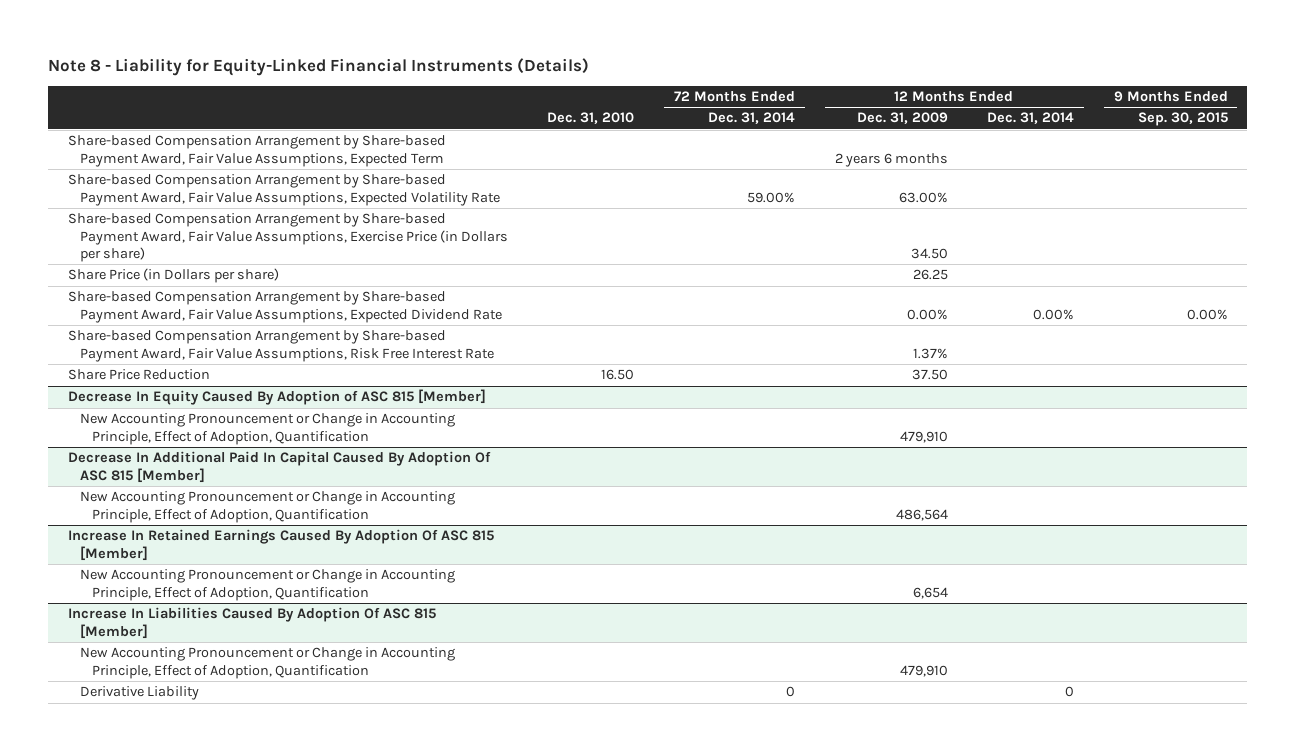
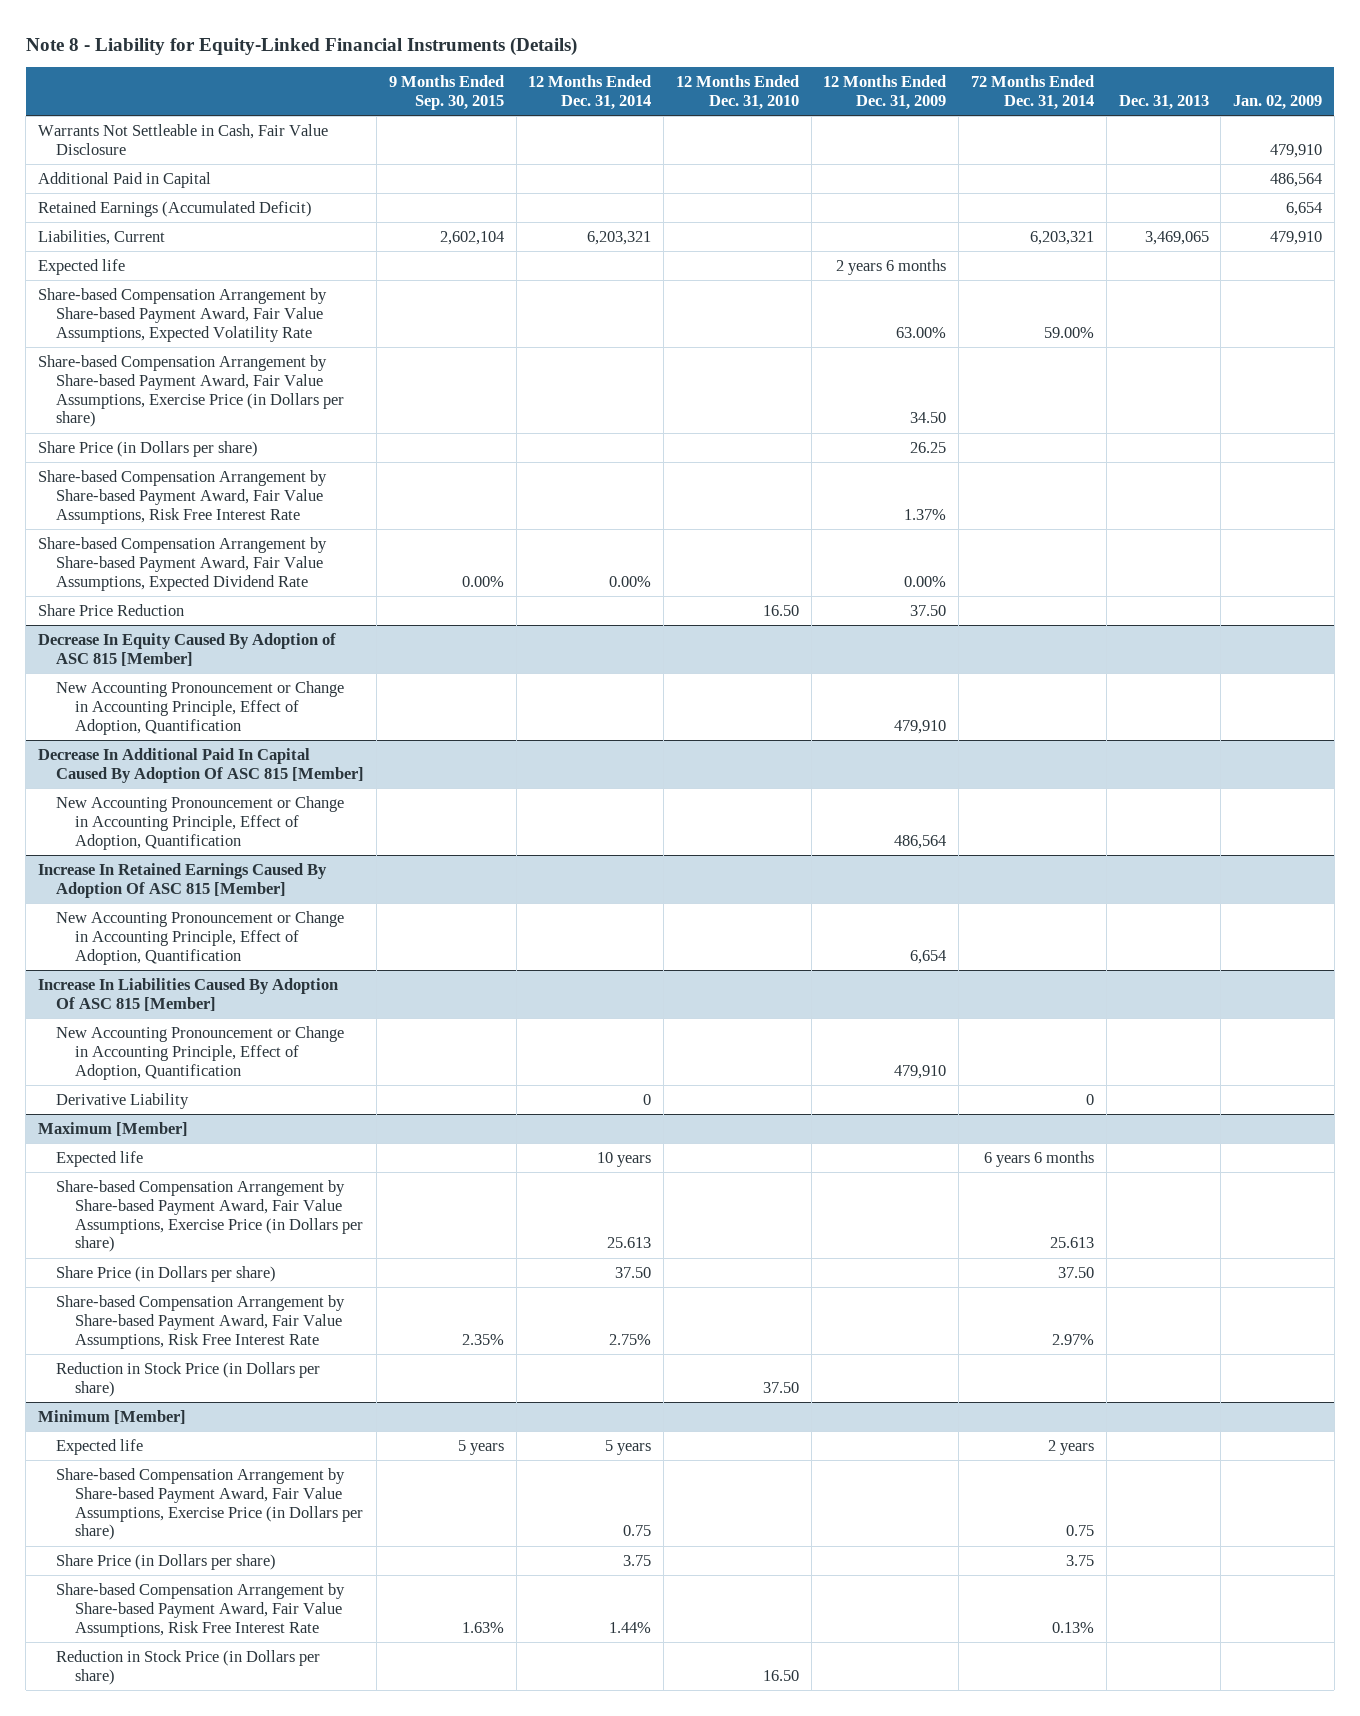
[547,112,635,125] Dec. 31, 2010 -> none
none -> [675,75,799,111] 12 Months Ended Dec. 31, 2010
none -> [1118,95,1209,111] Dec. 31, 2013
none -> [1233,95,1323,111] Jan. 02, 2009
none -> [37,123,328,155] Warrants Not Settleable in Cash, Fair Value Disclosure
none -> [37,171,211,188] Additional Paid in Capital
none -> [37,200,312,217] Retained Earnings (Accumulated Deficit)
none -> [37,229,165,245] Liabilities, Current
[68,135,447,167] Share-based Compensation Arrangement by Share-based Payment Award, Fair Value Assumptions, Expected Term -> [37,258,125,275] Expected life
[68,291,502,323] Share-based Compensation Arrangement by Share-based Payment Award, Fair Value Assumptions, Expected Dividend Rate -> [37,536,327,591] Share-based Compensation Arrangement by Share-based Payment Award, Fair Value Assumptions, Expected Dividend Rate
none -> [37,1121,188,1136] Maximum [Member]
none -> [56,1150,144,1167] Expected life
none -> [56,1179,363,1253] Share-based Compensation Arrangement by Share-based Payment Award, Fair Value Assumptions, Exercise Price (in Dollars per share)
none -> [56,1265,277,1282] Share Price (in Dollars per share)
none -> [56,1294,346,1349] Share-based Compensation Arrangement by Share-based Payment Award, Fair Value Assumptions, Risk Free Interest Rate
none -> [56,1361,321,1397] Reduction in Stock Price (in Dollars per share)
none -> [37,1409,186,1424] Minimum [Member]
none -> [56,1438,144,1455] Expected life
none -> [56,1467,363,1541] Share-based Compensation Arrangement by Share-based Payment Award, Fair Value Assumptions, Exercise Price (in Dollars per share)
none -> [56,1553,277,1570] Share Price (in Dollars per share)
none -> [56,1582,346,1637] Share-based Compensation Arrangement by Share-based Payment Award, Fair Value Assumptions, Risk Free Interest Rate
none -> [56,1649,321,1685] Reduction in Stock Price (in Dollars per share)

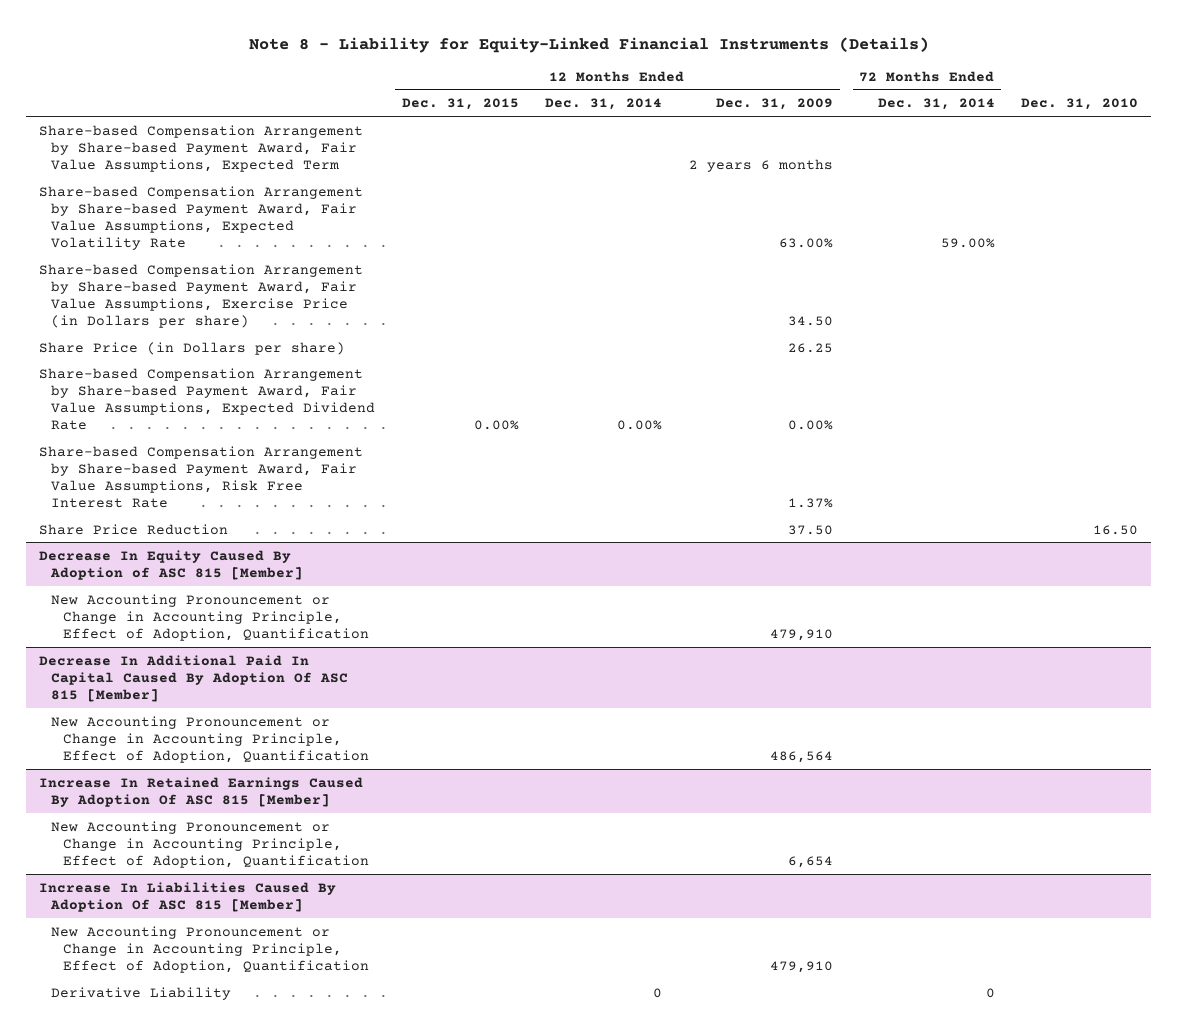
[388,75,504,111] 9 Months Ended Sep. 30, 2015 -> none
[675,75,799,111] 12 Months Ended Dec. 31, 2010 -> none
[1118,95,1209,111] Dec. 31, 2013 -> none
[1233,95,1323,111] Jan. 02, 2009 -> none
none -> [401,98,519,111] Dec. 31, 2015
none -> [1021,98,1139,111] Dec. 31, 2010
[37,123,328,155] Warrants Not Settleable in Cash, Fair Value Disclosure -> none
[37,171,211,188] Additional Paid in Capital -> none
[37,200,312,217] Retained Earnings (Accumulated Deficit) -> none
[37,229,165,245] Liabilities, Current -> none
[37,258,125,275] Expected life -> [38,124,363,173] Share-based Compensation Arrangement by Share-based Payment Award, Fair Value Assumptions, Expected Term
[37,469,327,524] Share-based Compensation Arrangement by Share-based Payment Award, Fair Value Assumptions, Risk Free Interest Rate -> [38,445,363,509] Share-based Compensation Arrangement by Share-based Payment Award, Fair Value Assumptions, Risk Free Interest Rate
[37,1121,188,1136] Maximum [Member] -> none
[56,1150,144,1167] Expected life -> none
[56,1179,363,1253] Share-based Compensation Arrangement by Share-based Payment Award, Fair Value Assumptions, Exercise Price (in Dollars per share) -> none
[56,1265,277,1282] Share Price (in Dollars per share) -> none
[56,1294,346,1349] Share-based Compensation Arrangement by Share-based Payment Award, Fair Value Assumptions, Risk Free Interest Rate -> none
[56,1361,321,1397] Reduction in Stock Price (in Dollars per share) -> none
[37,1409,186,1424] Minimum [Member] -> none
[56,1438,144,1455] Expected life -> none
[56,1467,363,1541] Share-based Compensation Arrangement by Share-based Payment Award, Fair Value Assumptions, Exercise Price (in Dollars per share) -> none
[56,1553,277,1570] Share Price (in Dollars per share) -> none
[56,1582,346,1637] Share-based Compensation Arrangement by Share-based Payment Award, Fair Value Assumptions, Risk Free Interest Rate -> none
[56,1649,321,1685] Reduction in Stock Price (in Dollars per share) -> none

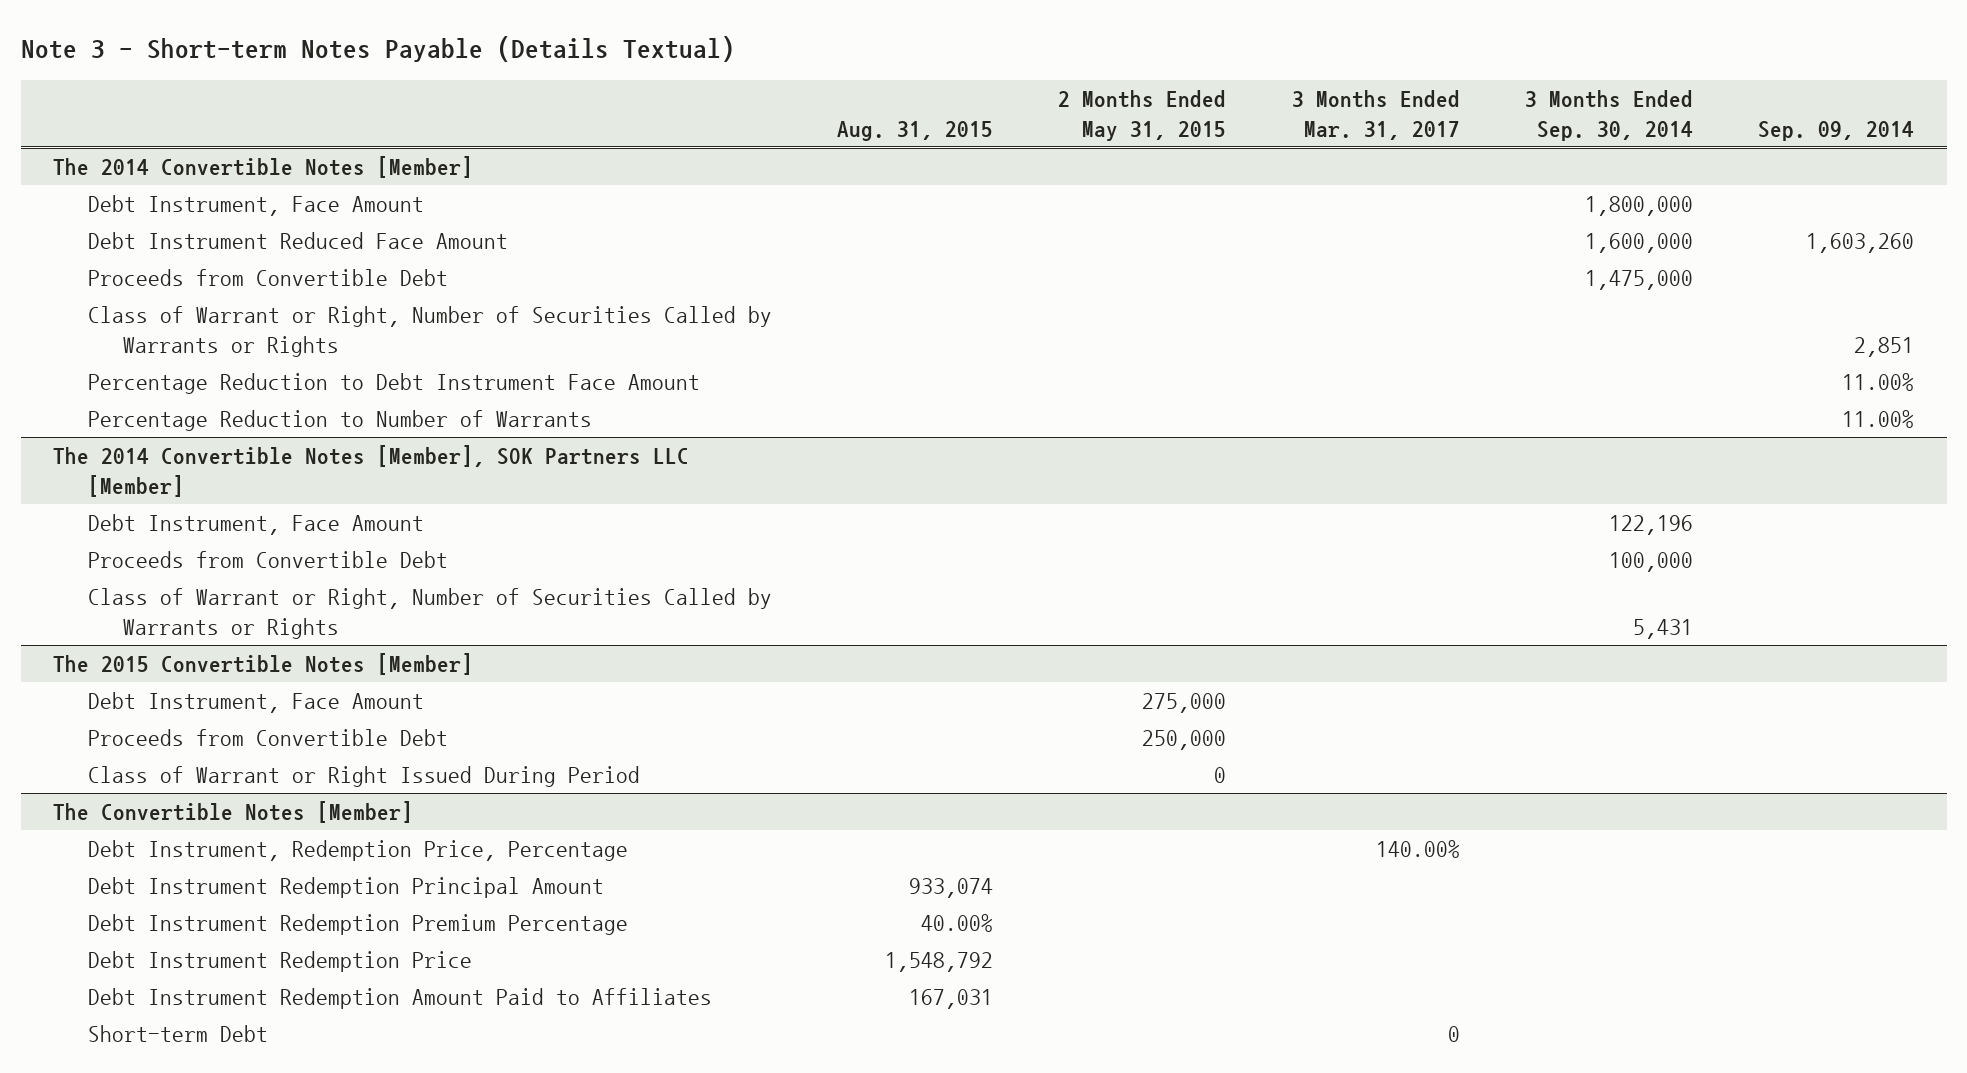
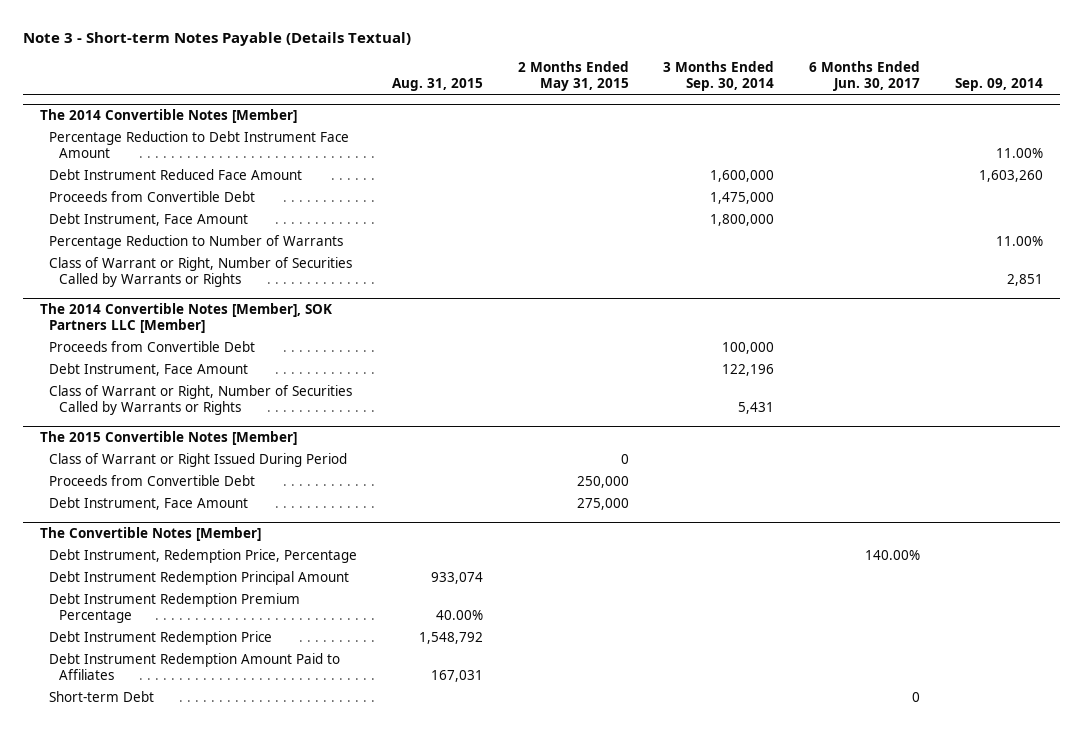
[1291,89,1460,140] 3 Months Ended Mar. 31, 2017 -> none
none -> [808,61,920,92] 6 Months Ended Jun. 30, 2017
[88,372,701,394] Percentage Reduction to Debt Instrument Face Amount -> [49,130,350,158] Percentage Reduction to Debt Instrument Face Amount
[88,194,425,216] Debt Instrument, Face Amount -> [49,212,249,226] Debt Instrument, Face Amount
[88,305,773,357] Class of Warrant or Right, Number of Securities Called by Warrants or Rights -> [49,256,353,287] Class of Warrant or Right, Number of Securities Called by Warrants or Rights
[88,513,425,535] Debt Instrument, Face Amount -> [49,362,249,376] Debt Instrument, Face Amount
[88,728,449,746] Proceeds from Convertible Debt -> [49,474,256,486] Proceeds from Convertible Debt
[88,691,425,713] Debt Instrument, Face Amount -> [49,496,249,510] Debt Instrument, Face Amount

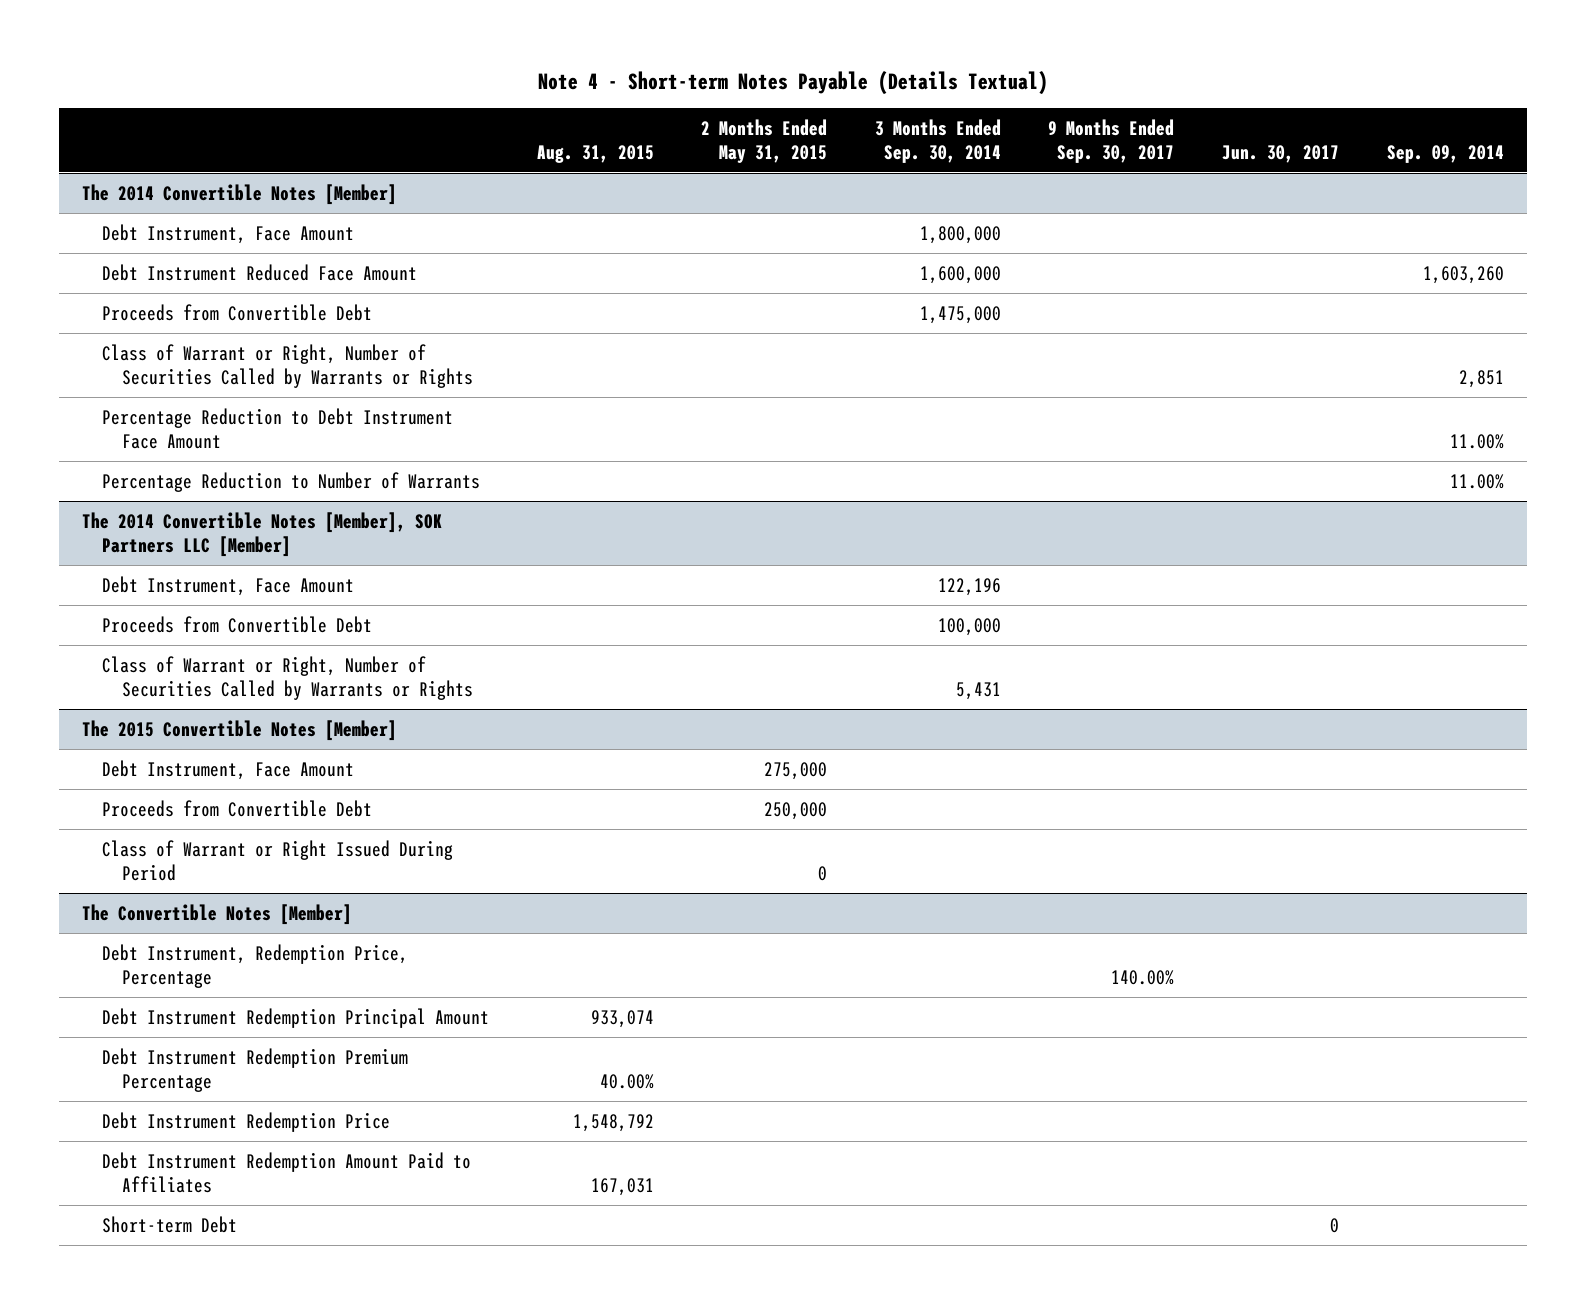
[22,32,411,47] Note 3 - Short-term Notes Payable (Details Textual) -> [537,70,1048,95] Note 4 - Short-term Notes Payable (Details Textual)
[808,61,920,92] 6 Months Ended Jun. 30, 2017 -> none
none -> [1048,118,1175,163] 9 Months Ended Sep. 30, 2017
none -> [1221,144,1339,163] Jun. 30, 2017
[49,212,249,226] Debt Instrument, Face Amount -> [102,223,355,244] Debt Instrument, Face Amount
[49,130,350,158] Percentage Reduction to Debt Instrument Face Amount -> [102,407,454,449] Percentage Reduction to Debt Instrument Face Amount
[49,234,344,249] Percentage Reduction to Number of Warrants -> [102,471,481,492] Percentage Reduction to Number of Warrants
[49,340,256,352] Proceeds from Convertible Debt -> [102,615,373,633] Proceeds from Convertible Debt
[49,474,256,486] Proceeds from Convertible Debt -> [102,799,373,817] Proceeds from Convertible Debt
[49,452,348,467] Class of Warrant or Right Issued During Period -> [102,839,454,881] Class of Warrant or Right Issued During Period

